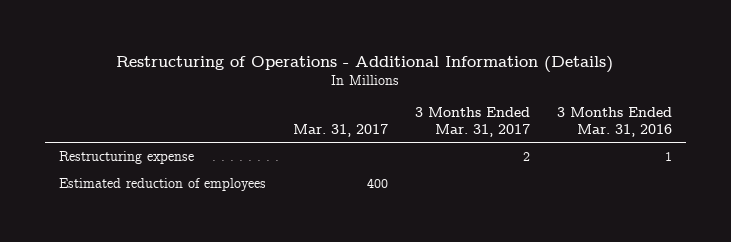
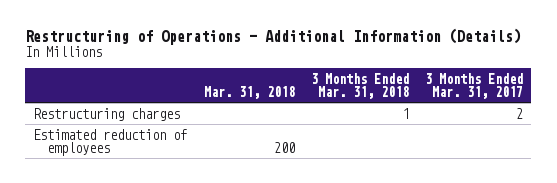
[292,123,388,137] Mar. 31, 2017 -> none
[557,107,673,137] 3 Months Ended Mar. 31, 2016 -> none
none -> [203,86,295,100] Mar. 31, 2018
none -> [311,72,410,100] 3 Months Ended Mar. 31, 2018
[58,151,194,165] Restructuring expense -> [33,107,181,121] Restructuring charges

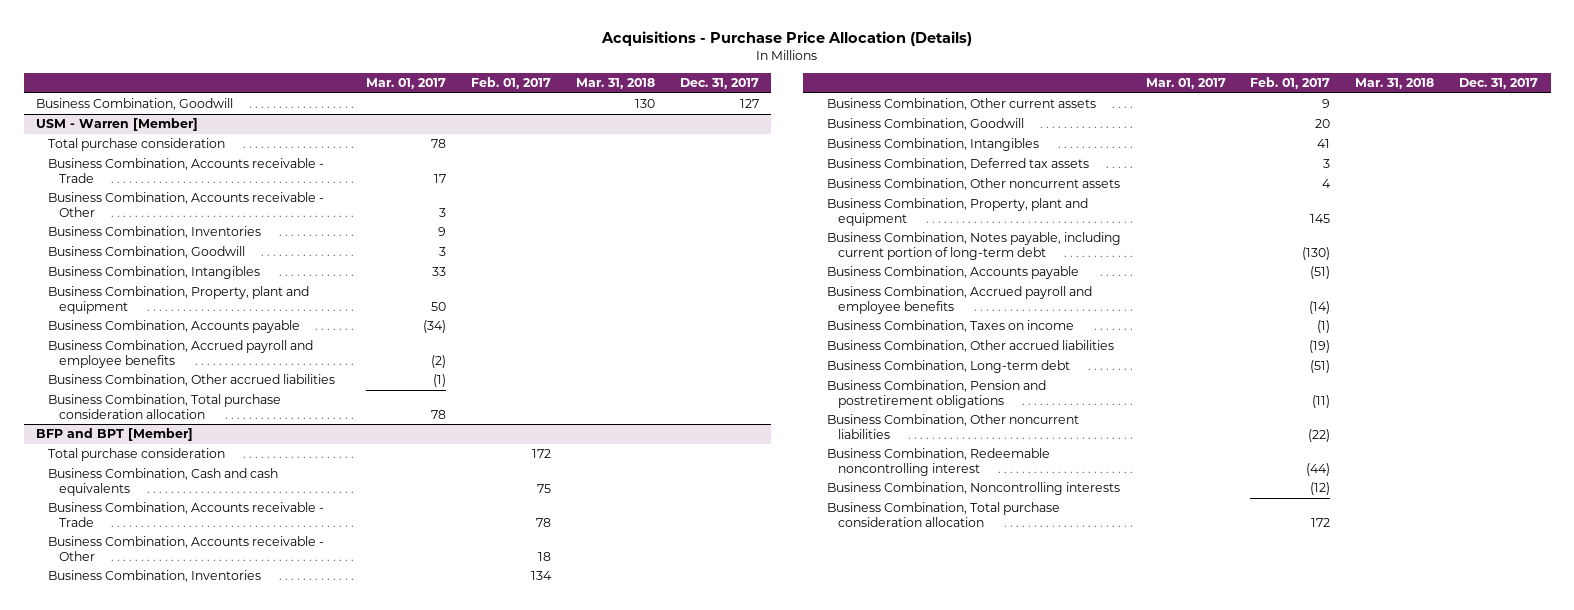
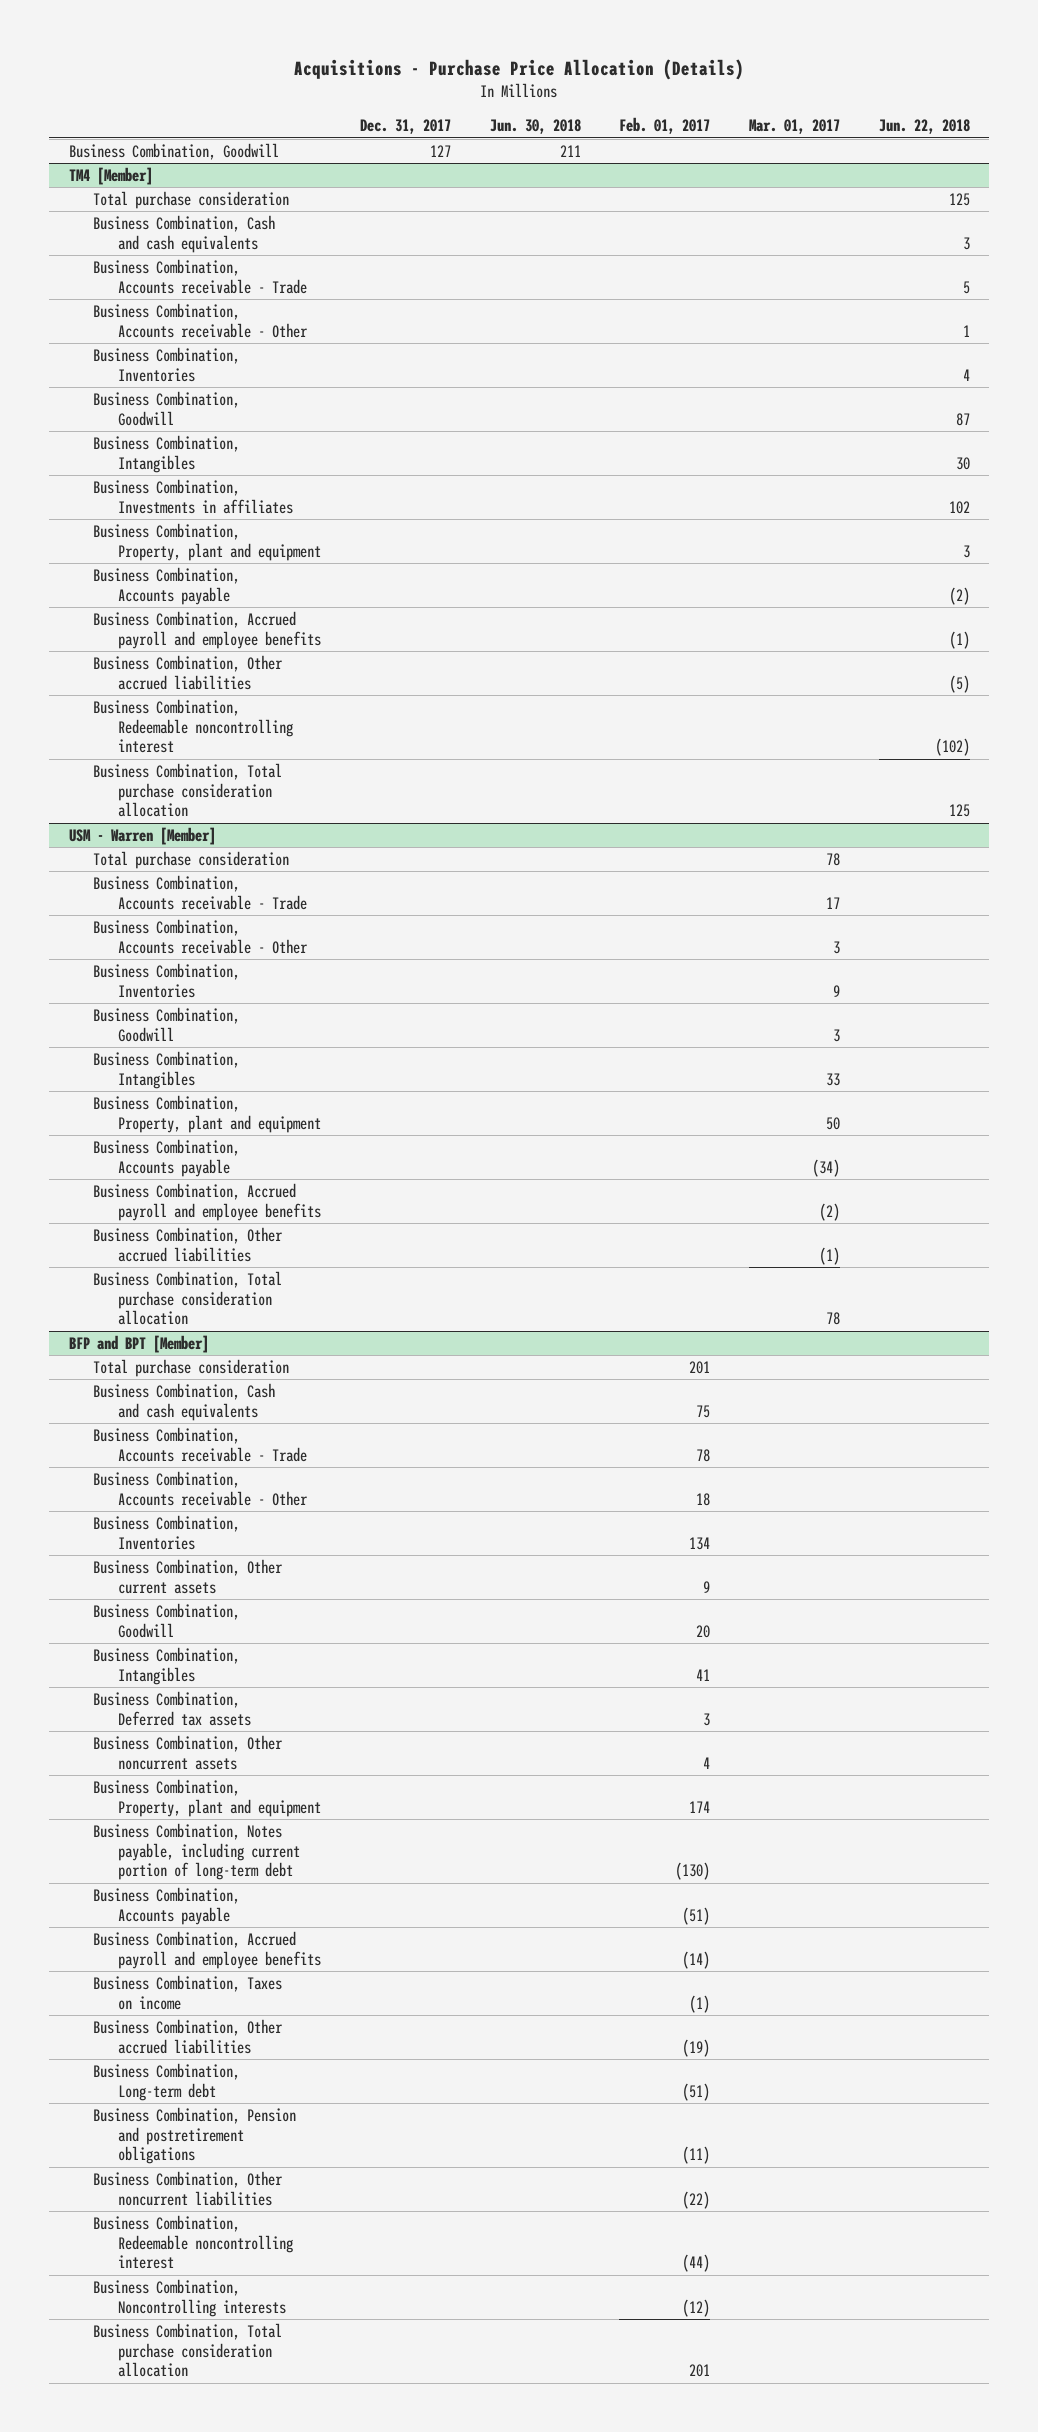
[576,78,656,90] Mar. 31, 2018 -> none
none -> [489,119,581,135] Jun. 30, 2018
none -> [878,119,970,135] Jun. 22, 2018
none -> [68,166,153,185] TM4 [Member]
none -> [93,190,290,209] Total purchase consideration
none -> [93,214,276,253] Business Combination, Cash and cash equivalents
none -> [93,258,308,294] Business Combination, Accounts receivable - Trade
none -> [93,302,309,338] Business Combination, Accounts receivable - Other
none -> [93,346,241,382] Business Combination, Inventories
none -> [93,390,241,426] Business Combination, Goodwill
none -> [93,434,241,473] Business Combination, Intangibles
none -> [93,478,294,514] Business Combination, Investments in affiliates
none -> [93,522,322,561] Business Combination, Property, plant and equipment
none -> [93,566,241,605] Business Combination, Accounts payable
none -> [93,610,322,649] Business Combination, Accrued payroll and employee benefits
none -> [93,654,284,690] Business Combination, Other accrued liabilities
none -> [93,698,294,754] Business Combination, Redeemable noncontrolling interest
none -> [93,762,283,818] Business Combination, Total purchase consideration allocation
[532,449,552,459] 172 -> [689,1360,711,1374] 201
[1310,214,1331,224] 145 -> [689,1800,711,1813] 174
[1311,518,1331,528] 172 -> [689,2364,711,2378] 201

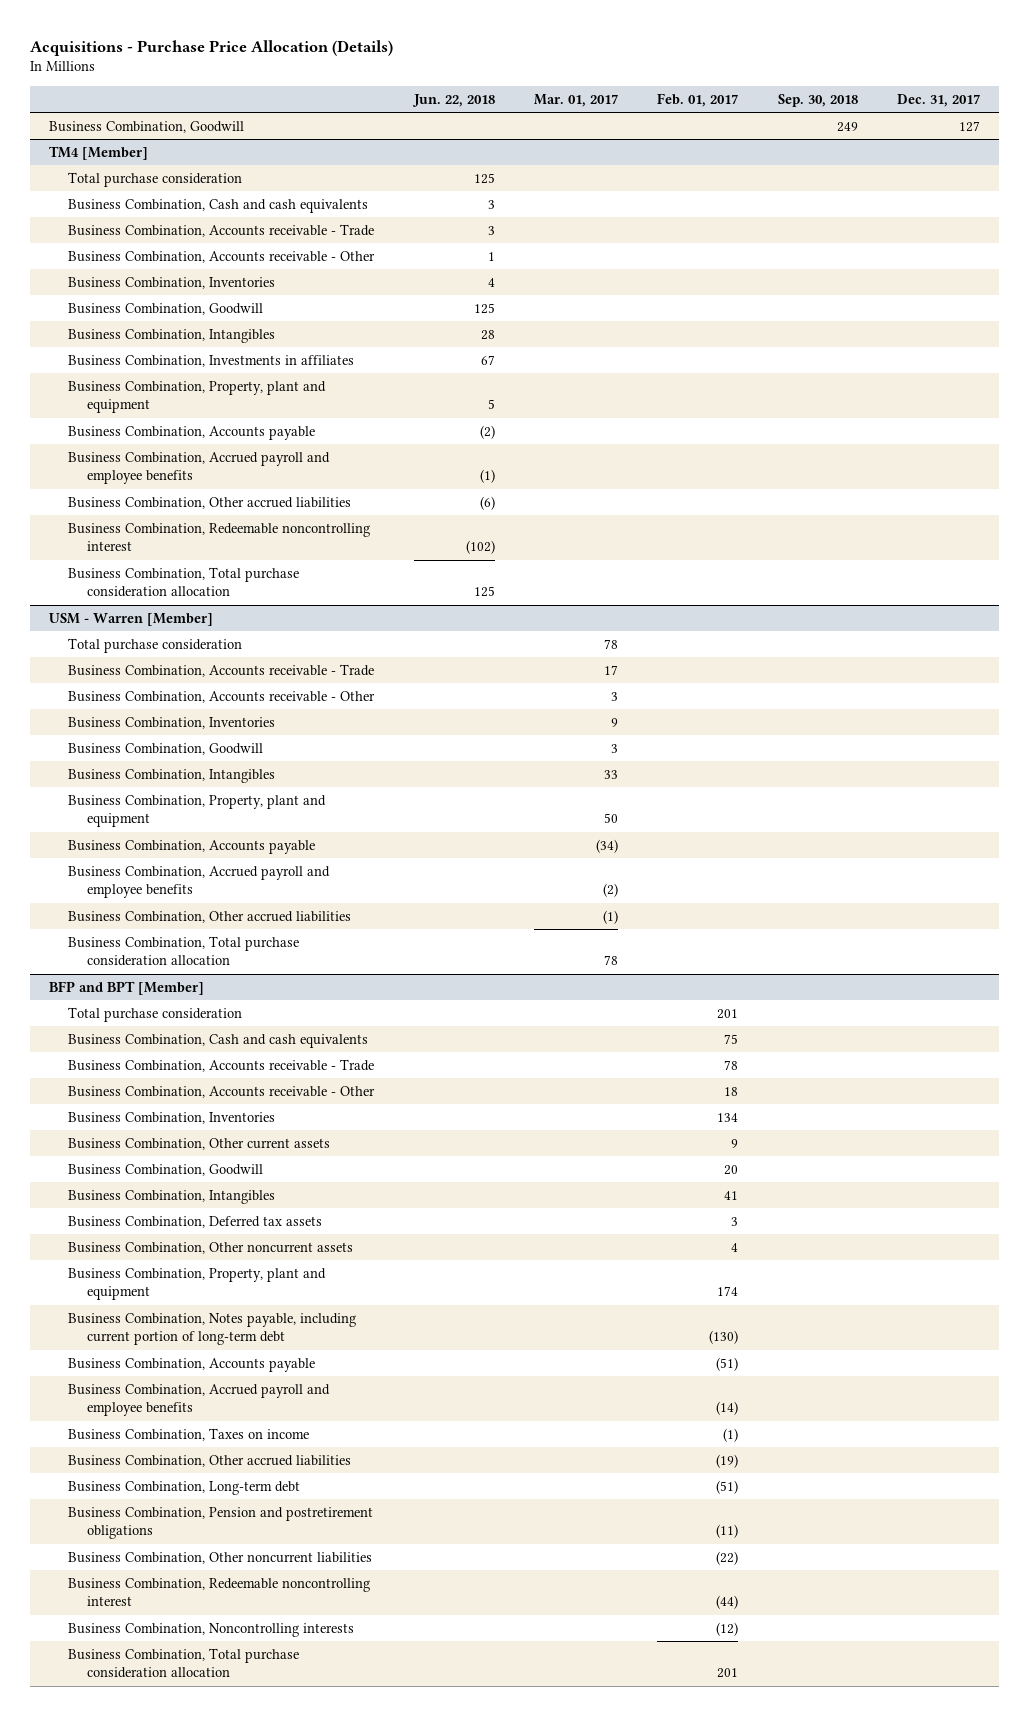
[489,119,581,135] Jun. 30, 2018 -> none
none -> [777,93,858,107] Sep. 30, 2018
[962,280,970,294] 5 -> [487,225,495,235] 3
[955,412,970,426] 87 -> [473,302,495,314] 125
[955,456,970,470] 30 -> [480,329,495,340] 28
[948,500,970,514] 102 -> [480,354,495,365] 67
[962,544,970,558] 3 -> [487,399,495,410] 5
[948,674,970,693] (5) -> [479,495,495,510] (6)

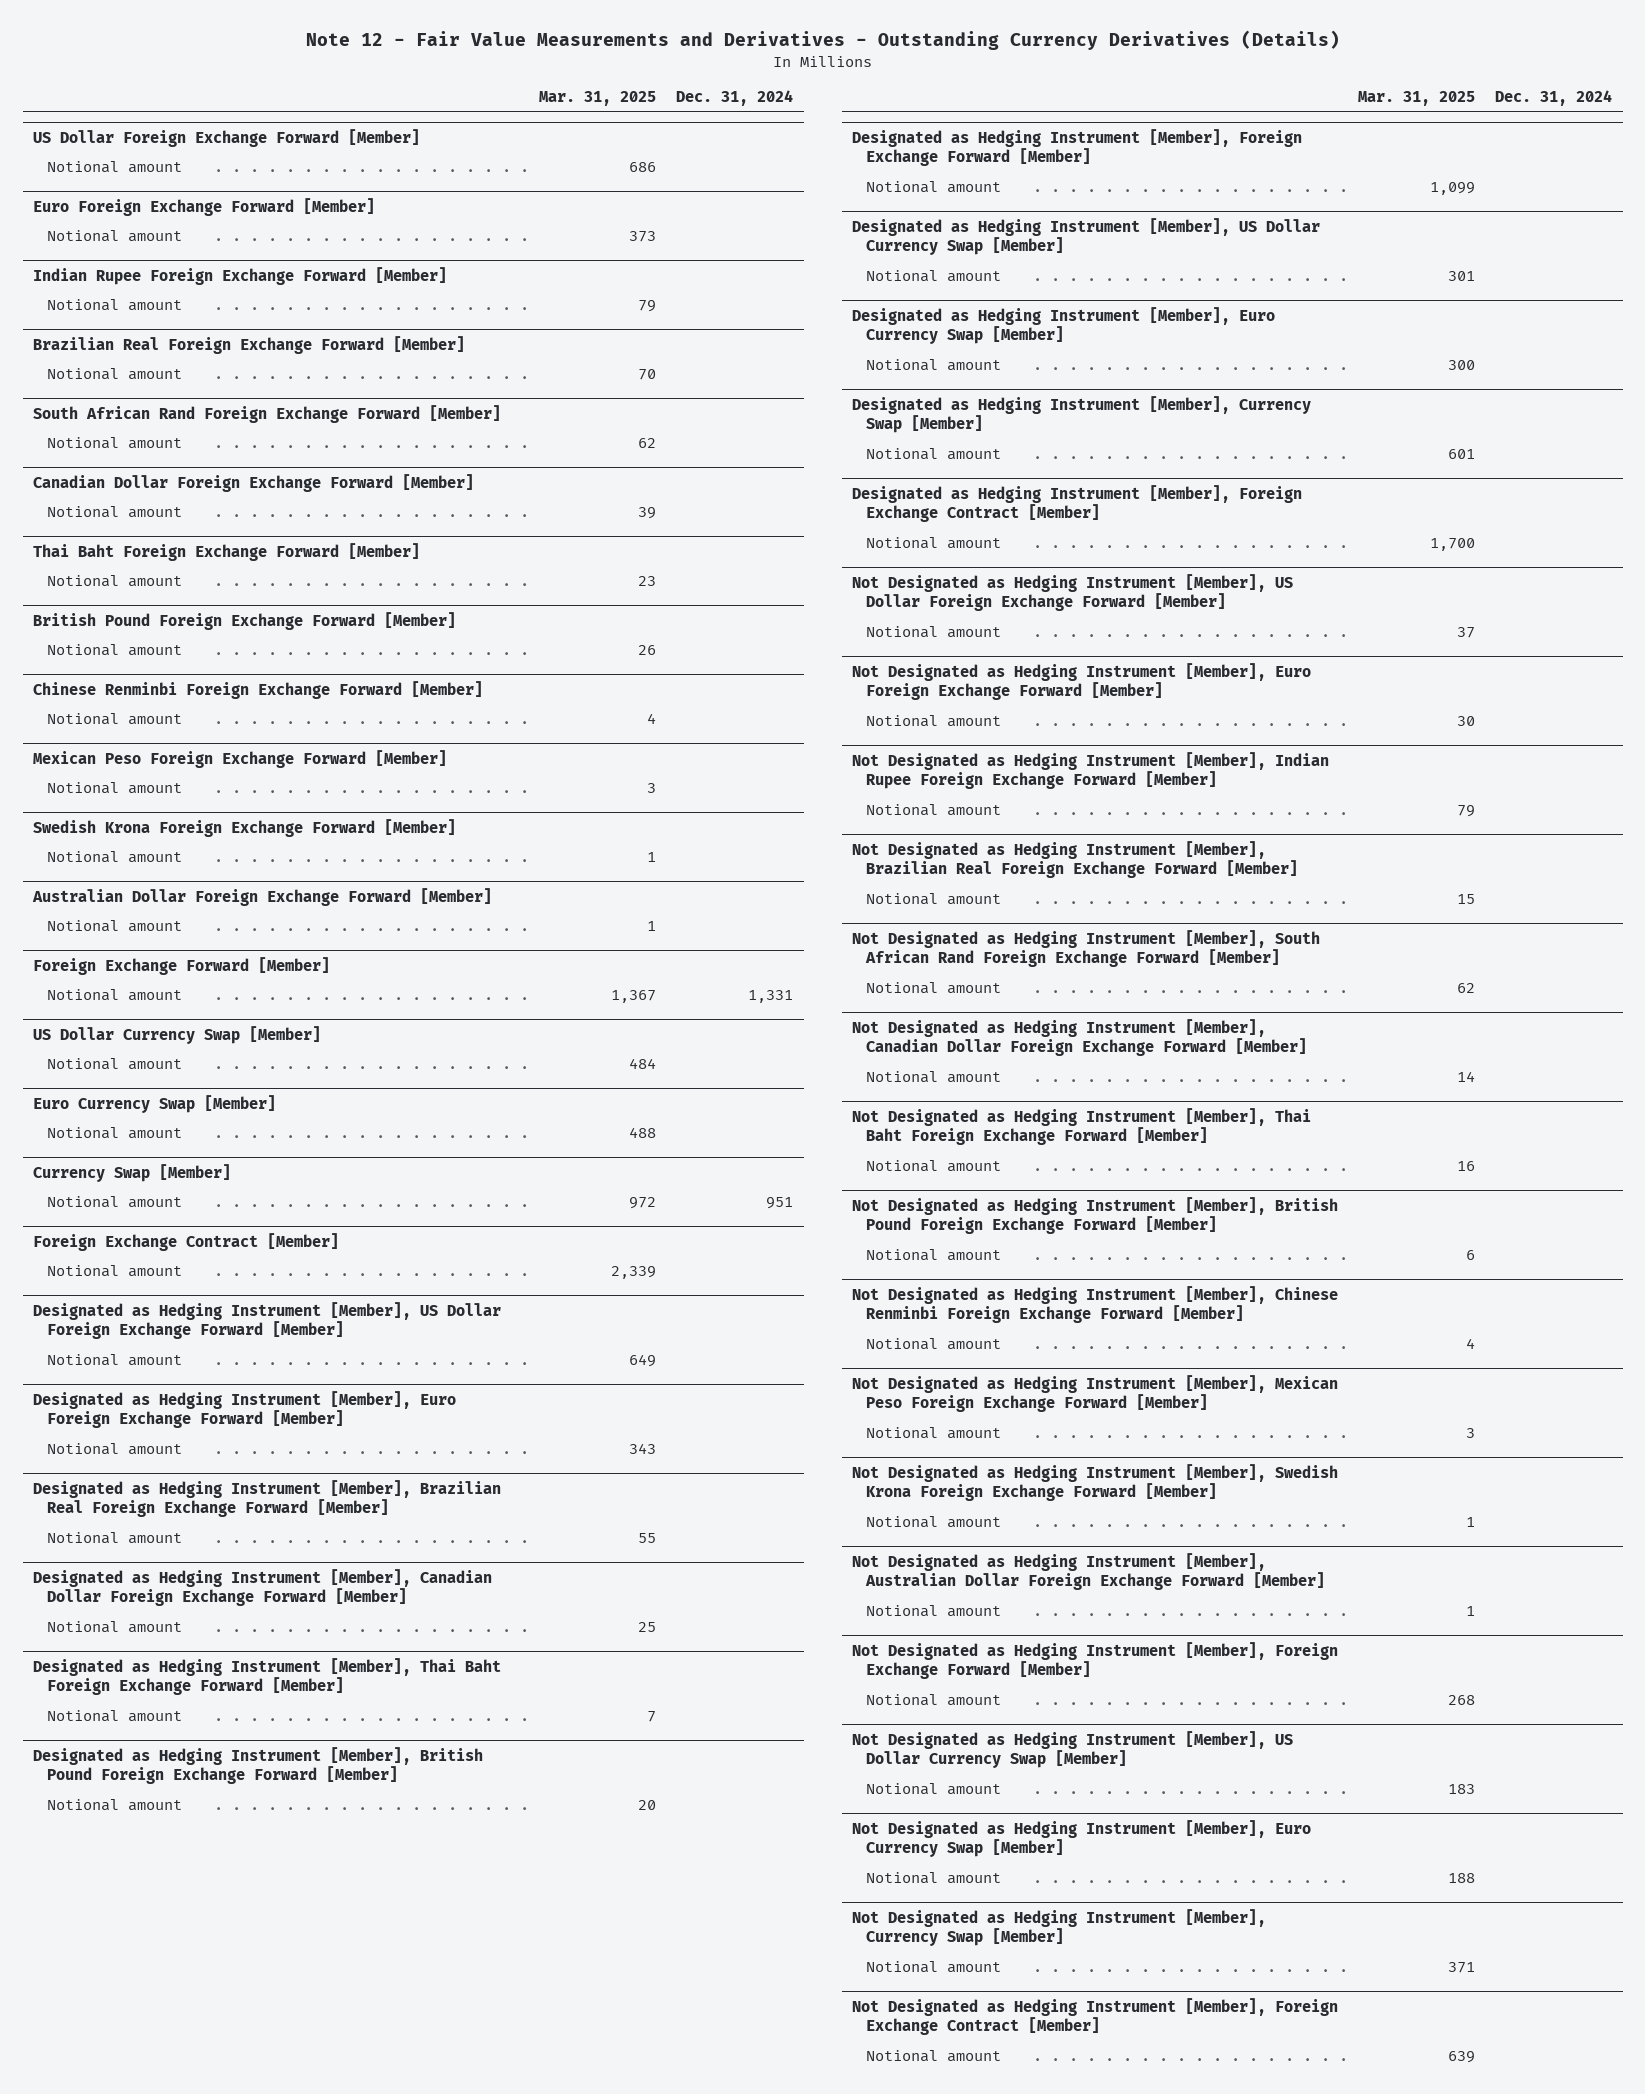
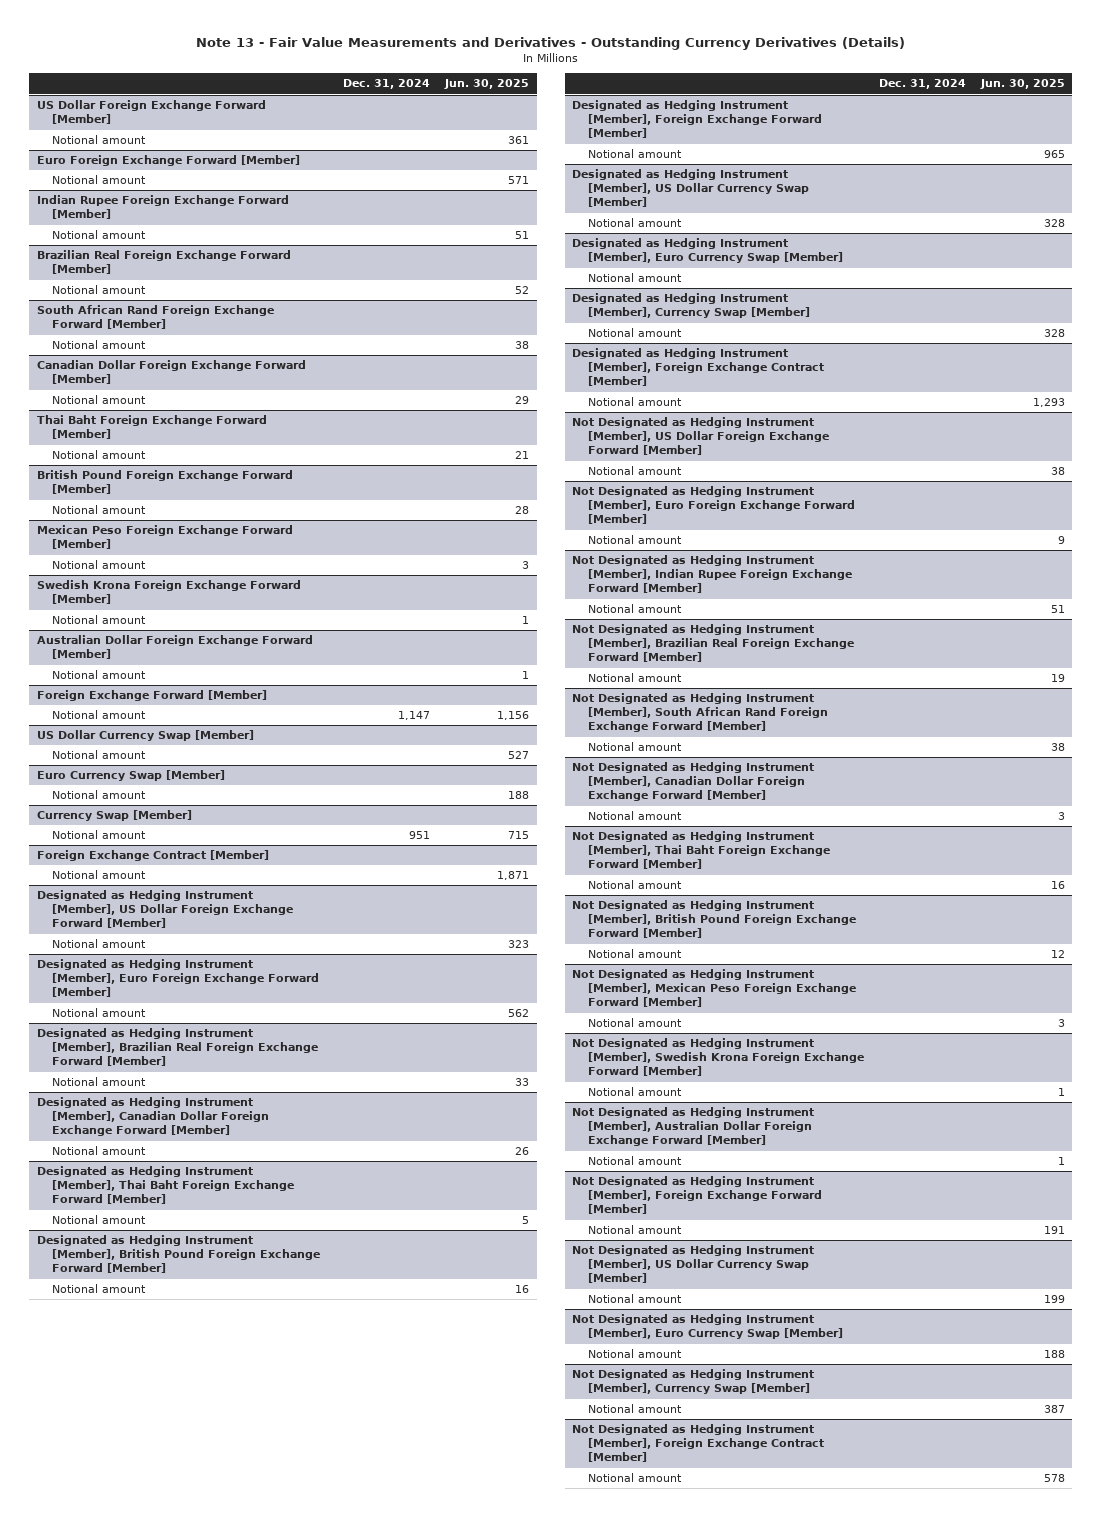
[305,30,1340,51] Note 12 - Fair Value Measurements and Derivatives - Outstanding Currency Derivatives (Details) -> [195,36,905,50] Note 13 - Fair Value Measurements and Derivatives - Outstanding Currency Derivatives (Details)
[539,91,657,107] Mar. 31, 2025 -> none
none -> [444,79,530,90] Jun. 30, 2025
[32,680,483,699] Chinese Renminbi Foreign Exchange Forward [Member] -> none
[47,713,183,726] Notional amount -> none
[748,990,794,1004] 1,331 -> [398,711,431,721] 1,147
[851,1285,1338,1324] Not Designated as Hedging Instrument [Member], Chinese Renminbi Foreign Exchange Forward [Member] -> none
[866,1338,1002,1351] Notional amount -> none

